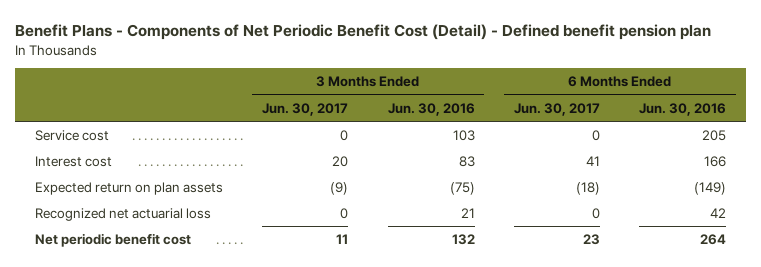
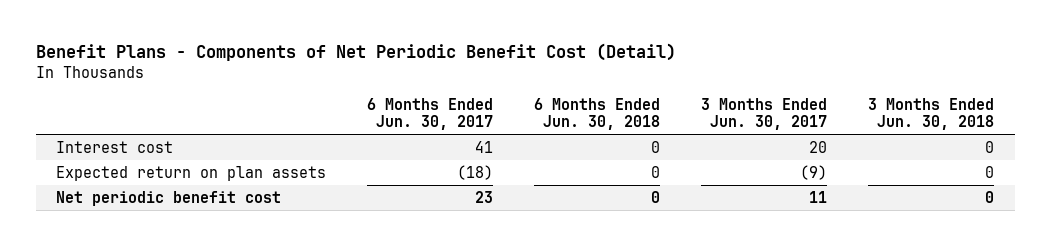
[15,24,712,41] Benefit Plans - Components of Net Periodic Benefit Cost (Detail) - Defined benefit pension plan -> [36,43,677,62] Benefit Plans - Components of Net Periodic Benefit Cost (Detail)
[387,102,475,116] Jun. 30, 2016 -> none
[638,102,726,116] Jun. 30, 2016 -> none
none -> [534,98,661,130] 6 Months Ended Jun. 30, 2018
none -> [868,98,995,130] 3 Months Ended Jun. 30, 2018
[35,130,110,142] Service cost -> none
[35,208,212,222] Recognized net actuarial loss -> none

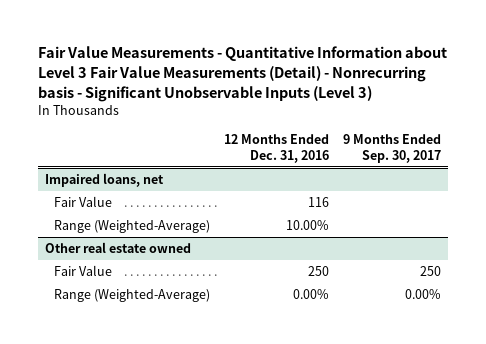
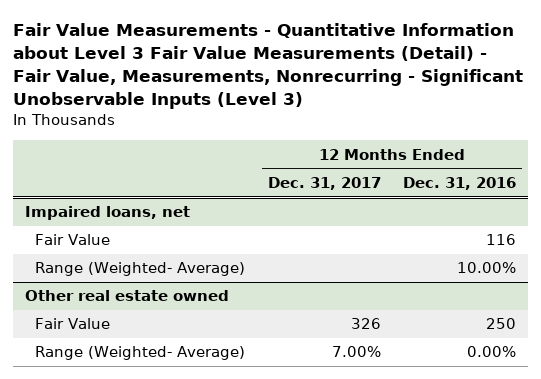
[38,46,448,102] Fair Value Measurements - Quantitative Information about Level 3 Fair Value Measurements (Detail) - Nonrecurring basis - Significant Unobservable Inputs (Level 3) -> [13,23,524,110] Fair Value Measurements - Quantitative Information about Level 3 Fair Value Measurements (Detail) - Fair Value, Measurements, Nonrecurring - Significant Unobservable Inputs (Level 3)
[342,133,441,163] 9 Months Ended Sep. 30, 2017 -> none
none -> [267,176,381,190] Dec. 31, 2017
[54,220,211,234] Range (Weighted-Average) -> [35,262,246,277] Range (Weighted- Average)
[54,289,211,303] Range (Weighted-Average) -> [35,346,246,361] Range (Weighted- Average)

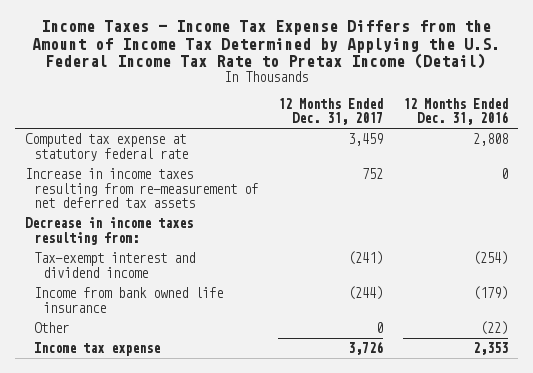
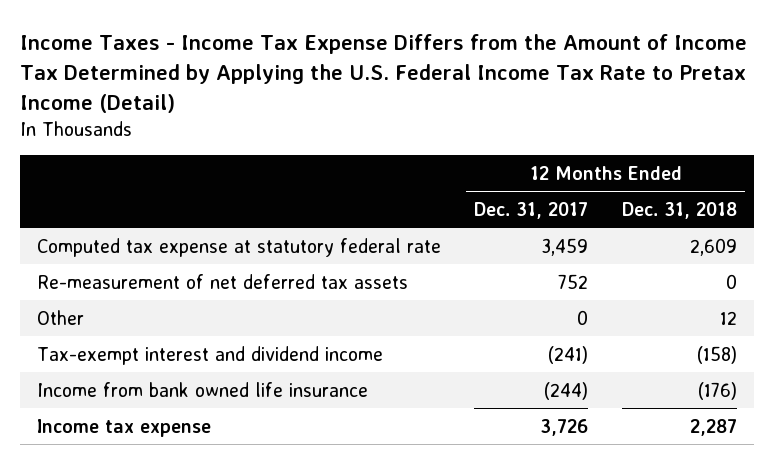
[403,97,509,126] 12 Months Ended Dec. 31, 2016 -> none
none -> [622,201,738,219] Dec. 31, 2018
[24,217,193,245] Decrease in income taxes resulting from: -> none
[24,168,258,209] Increase in income taxes resulting from re-measurement of net deferred tax assets -> [36,273,408,289] Re-measurement of net deferred tax assets
[33,322,69,334] Other -> [36,309,84,325] Other

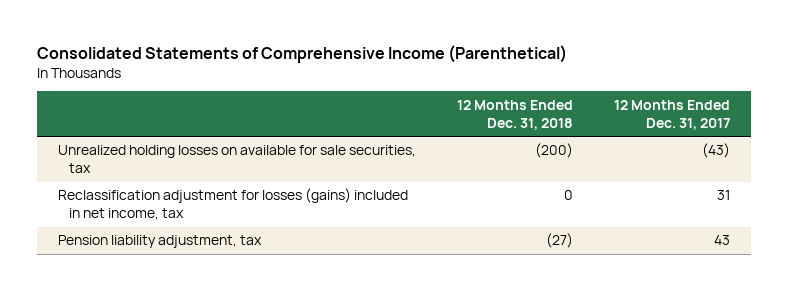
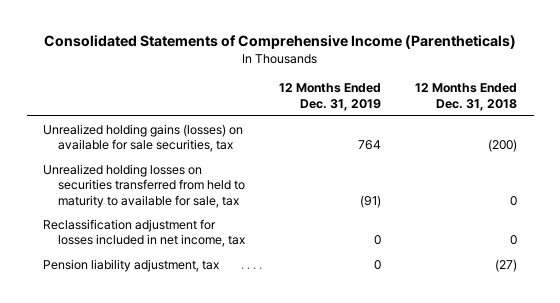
[37,44,568,63] Consolidated Statements of Comprehensive Income (Parenthetical) -> [44,35,517,50] Consolidated Statements of Comprehensive Income (Parentheticals)
[614,99,731,130] 12 Months Ended Dec. 31, 2017 -> none
none -> [279,83,382,111] 12 Months Ended Dec. 31, 2019
[57,145,416,174] Unrealized holding losses on available for sale securities, tax -> [43,123,244,153] Unrealized holding gains (losses) on available for sale securities, tax
none -> [43,163,246,208] Unrealized holding losses on securities transferred from held to maturity to available for sale, tax
[57,188,408,221] Reclassification adjustment for losses (gains) included in net income, tax -> [43,218,246,248] Reclassification adjustment for losses included in net income, tax

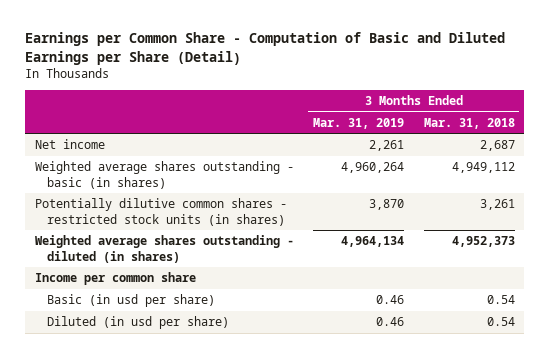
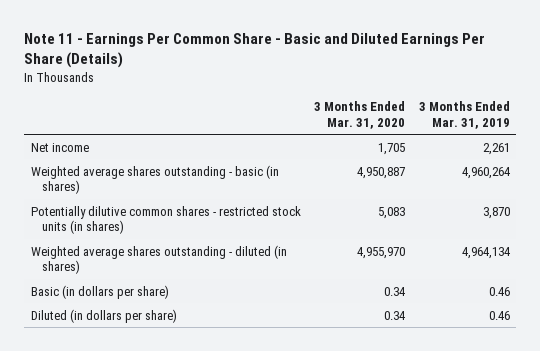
[25,32,506,65] Earnings per Common Share - Computation of Basic and Diluted Earnings per Share (Detail) -> [24,33,486,69] Note 11 - Earnings Per Common Share - Basic and Diluted Earnings Per Share (Details)
[423,117,515,129] Mar. 31, 2018 -> none
none -> [314,101,406,129] 3 Months Ended Mar. 31, 2020
[34,272,196,286] Income per common share -> none
[46,294,215,308] Basic (in usd per share) -> [30,284,169,299] Basic (in dollars per share)
[46,316,229,330] Diluted (in usd per share) -> [30,308,177,323] Diluted (in dollars per share)

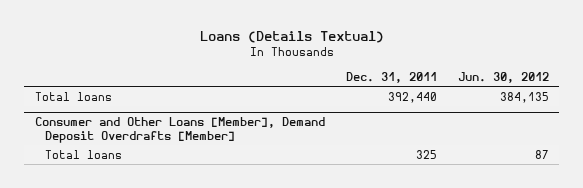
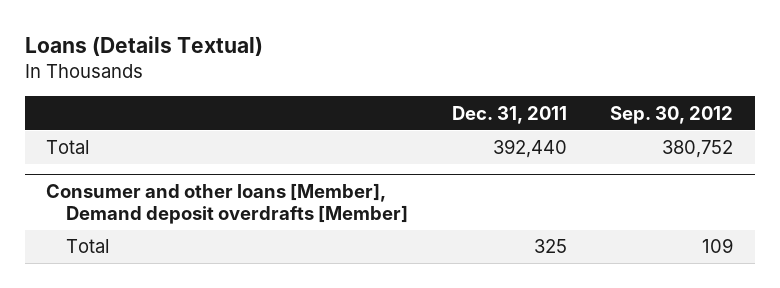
[457,72,549,84] Jun. 30, 2012 -> none
none -> [610,105,734,124] Sep. 30, 2012
[34,91,112,101] Total loans -> [46,140,90,155] Total
[34,117,325,143] Consumer and Other Loans [Member], Demand Deposit Overdrafts [Member] -> [46,183,409,224] Consumer and other loans [Member], Demand deposit overdrafts [Member]
[44,149,122,159] Total loans -> [66,239,110,254] Total

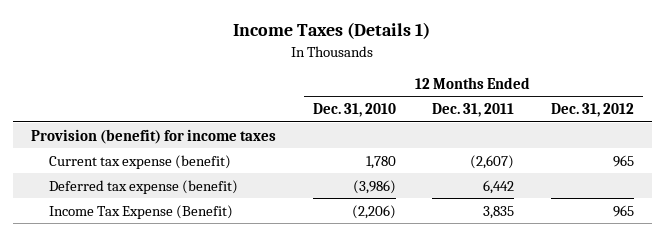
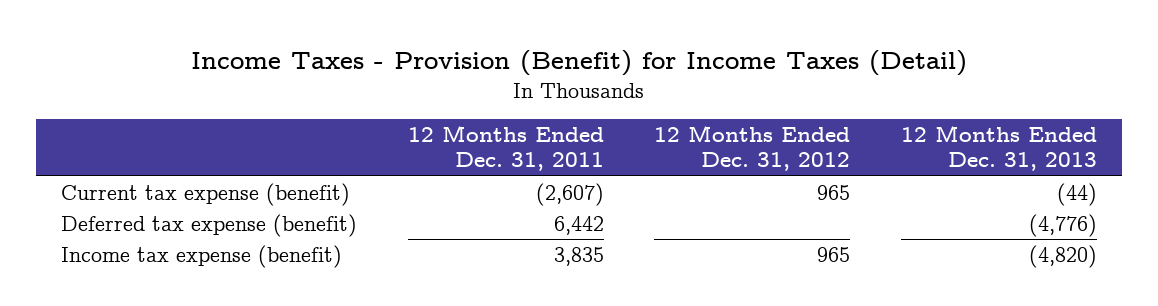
[233,22,431,40] Income Taxes (Details 1) -> [191,49,968,76] Income Taxes - Provision (Benefit) for Income Taxes (Detail)
[312,103,396,118] Dec. 31, 2010 -> none
none -> [900,124,1097,172] 12 Months Ended Dec. 31, 2013
[31,128,277,144] Provision (benefit) for income taxes -> none
[48,204,233,219] Income Tax Expense (Benefit) -> [61,244,343,268] Income tax expense (benefit)

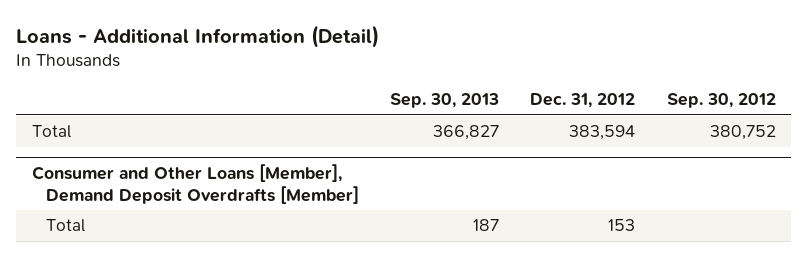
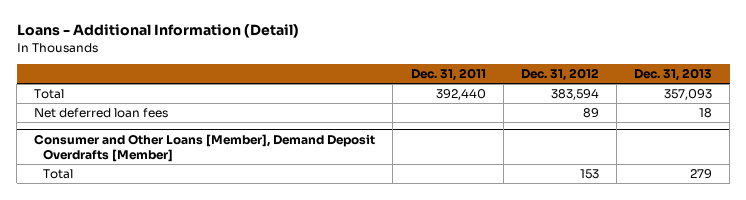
[390,93,500,109] Sep. 30, 2013 -> none
[666,93,776,109] Sep. 30, 2012 -> none
none -> [410,67,486,81] Dec. 31, 2011
none -> [634,67,713,81] Dec. 31, 2013
none -> [34,108,169,119] Net deferred loan fees

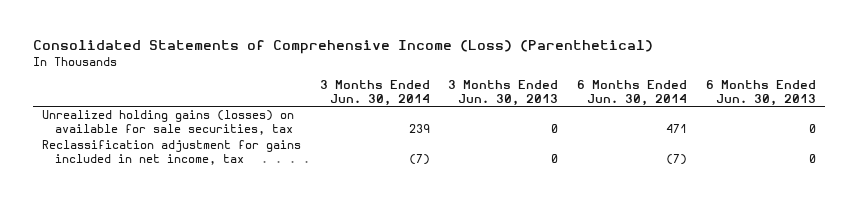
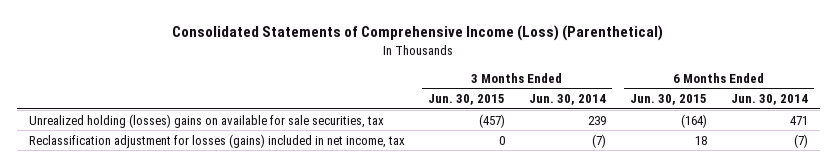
[448,80,559,106] 3 Months Ended Jun. 30, 2013 -> none
[706,80,817,106] 6 Months Ended Jun. 30, 2013 -> none
none -> [428,94,506,106] Jun. 30, 2015
none -> [630,94,708,106] Jun. 30, 2015
[41,110,294,135] Unrealized holding gains (losses) on available for sale securities, tax -> [28,113,384,128] Unrealized holding (losses) gains on available for sale securities, tax
[41,140,301,165] Reclassification adjustment for gains included in net income, tax -> [28,133,405,148] Reclassification adjustment for losses (gains) included in net income, tax

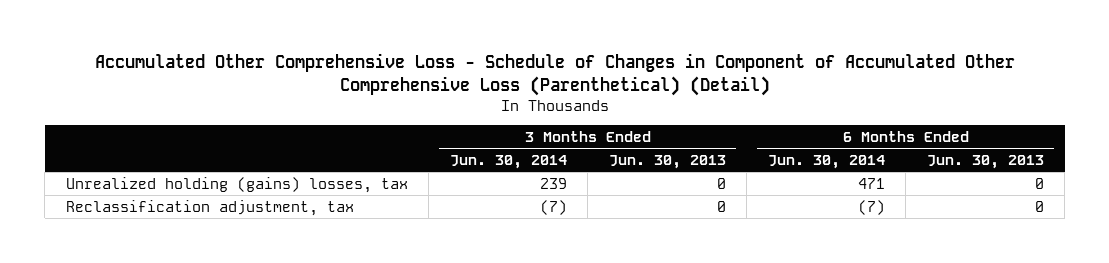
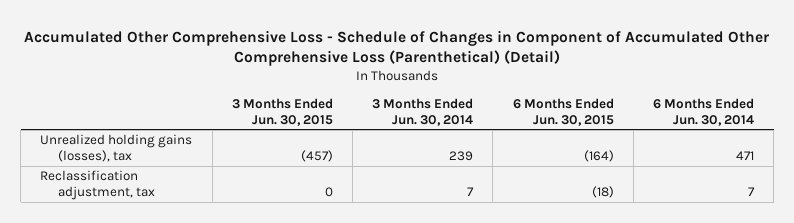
[608,155,726,170] Jun. 30, 2013 -> none
[926,155,1044,170] Jun. 30, 2013 -> none
none -> [231,97,333,126] 3 Months Ended Jun. 30, 2015
none -> [512,97,614,126] 6 Months Ended Jun. 30, 2015
[65,176,408,193] Unrealized holding (gains) losses, tax -> [40,134,193,162] Unrealized holding gains (losses), tax
[539,199,567,215] (7) -> [467,186,475,196] 7
[857,199,885,215] (7) -> [747,186,755,196] 7

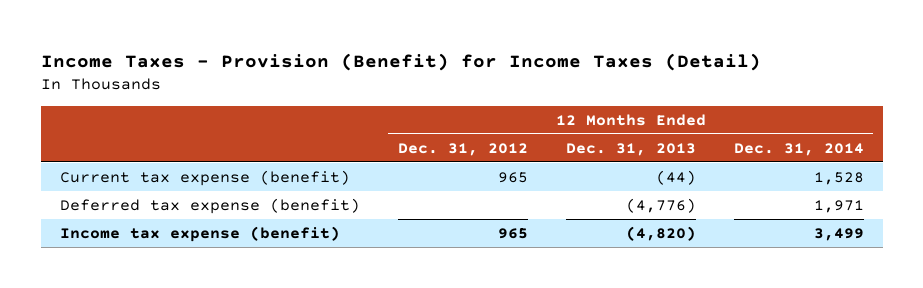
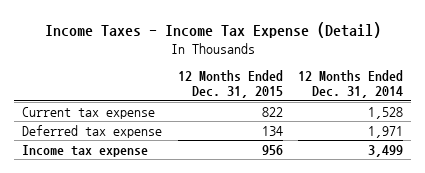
[40,52,761,71] Income Taxes - Provision (Benefit) for Income Taxes (Detail) -> [44,21,381,38] Income Taxes - Income Tax Expense (Detail)
[397,142,528,156] Dec. 31, 2012 -> none
[565,142,696,156] Dec. 31, 2013 -> none
none -> [177,69,283,99] 12 Months Ended Dec. 31, 2015
[59,169,350,186] Current tax expense (benefit) -> [21,106,155,119] Current tax expense
[59,197,360,214] Deferred tax expense (benefit) -> [21,124,162,138] Deferred tax expense
[59,225,340,242] Income tax expense (benefit) -> [21,144,148,157] Income tax expense

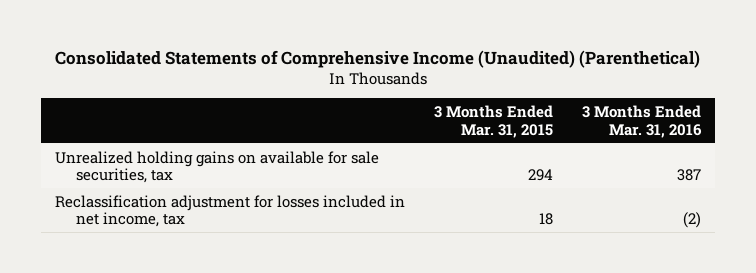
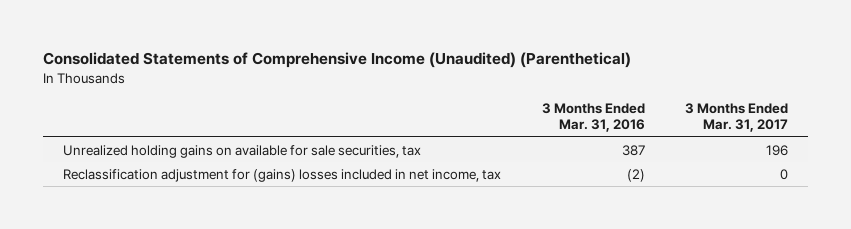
[433,104,553,138] 3 Months Ended Mar. 31, 2015 -> none
none -> [684,103,788,133] 3 Months Ended Mar. 31, 2017
[55,194,406,228] Reclassification adjustment for losses included in net income, tax -> [63,168,502,182] Reclassification adjustment for (gains) losses included in net income, tax

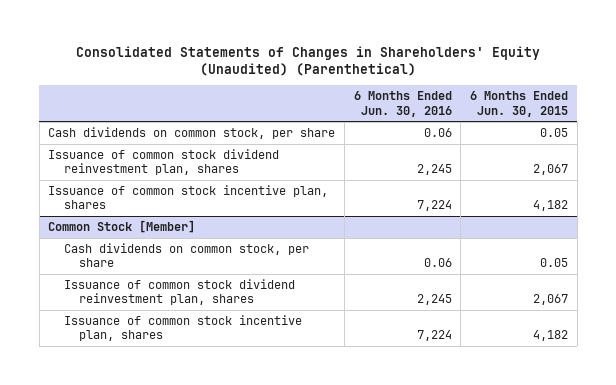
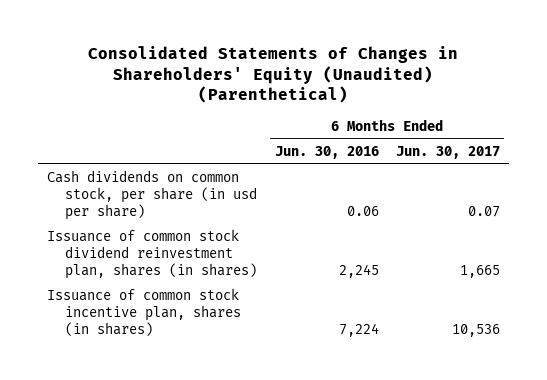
[469,91,568,117] 6 Months Ended Jun. 30, 2015 -> none
none -> [395,145,500,159] Jun. 30, 2017
[48,220,196,234] Common Stock [Member] -> none
[63,243,309,268] Cash dividends on common stock, per share -> none
[63,279,295,306] Issuance of common stock dividend reinvestment plan, shares -> none
[63,315,302,342] Issuance of common stock incentive plan, shares -> none
[48,127,336,140] Cash dividends on common stock, per share -> [46,170,258,220] Cash dividends on common stock, per share (in usd per share)
[48,149,280,176] Issuance of common stock dividend reinvestment plan, shares -> [46,229,258,279] Issuance of common stock dividend reinvestment plan, shares (in shares)
[48,185,329,210] Issuance of common stock incentive plan, shares -> [46,288,242,336] Issuance of common stock incentive plan, shares (in shares)

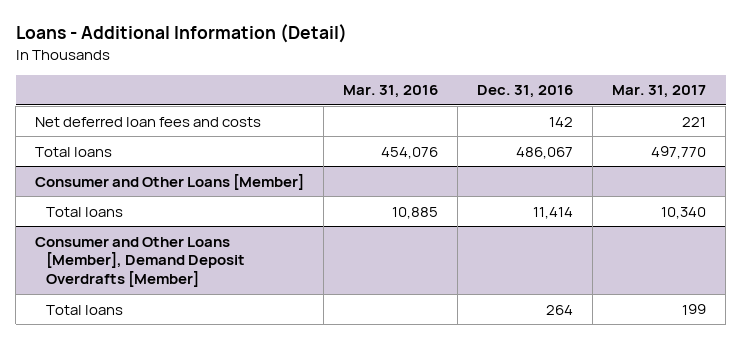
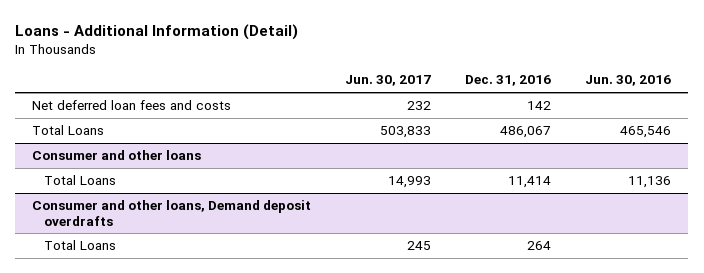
[343,85,439,99] Mar. 31, 2016 -> none
[612,85,707,99] Mar. 31, 2017 -> none
none -> [345,75,432,87] Jun. 30, 2017
none -> [585,75,672,87] Jun. 30, 2016
[35,146,113,157] Total loans -> [32,125,105,136] Total Loans
[35,173,305,190] Consumer and Other Loans [Member] -> [32,150,202,161] Consumer and other loans
[45,206,123,217] Total loans -> [43,175,116,186] Total Loans
[35,236,245,288] Consumer and Other Loans [Member], Demand Deposit Overdrafts [Member] -> [32,200,312,226] Consumer and other loans, Demand deposit overdrafts
[45,304,123,315] Total loans -> [43,240,116,251] Total Loans

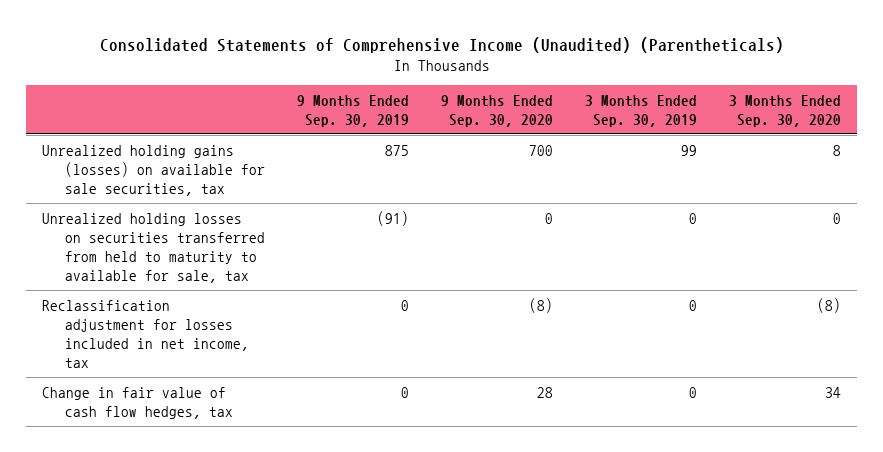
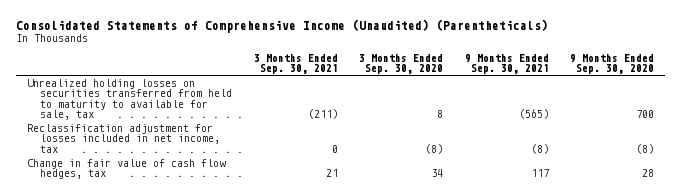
[297,94,410,127] 9 Months Ended Sep. 30, 2019 -> none
[585,94,698,127] 3 Months Ended Sep. 30, 2019 -> none
none -> [253,54,338,75] 3 Months Ended Sep. 30, 2021
none -> [464,54,549,75] 9 Months Ended Sep. 30, 2021
[42,144,266,196] Unrealized holding gains (losses) on available for sale securities, tax -> none
[545,212,554,224] 0 -> [635,109,654,118] 700
[833,212,842,224] 0 -> [437,109,444,118] 8

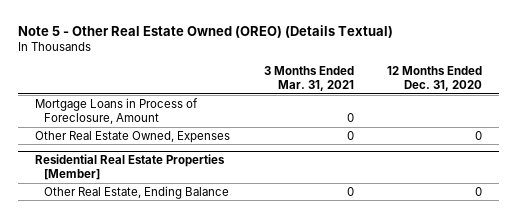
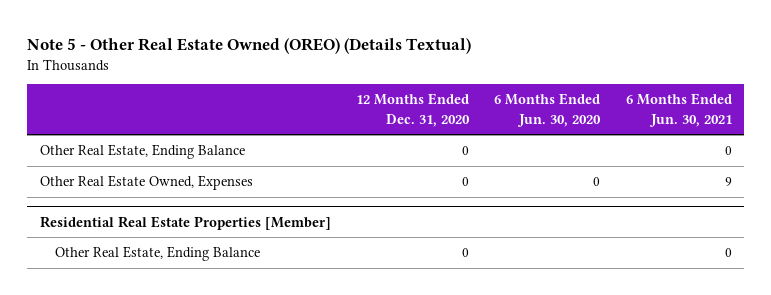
[263,66,354,92] 3 Months Ended Mar. 31, 2021 -> none
none -> [494,93,602,127] 6 Months Ended Jun. 30, 2020
none -> [625,93,732,127] 6 Months Ended Jun. 30, 2021
[34,97,198,125] Mortgage Loans in Process of Foreclosure, Amount -> none
none -> [39,144,245,160] Other Real Estate, Ending Balance

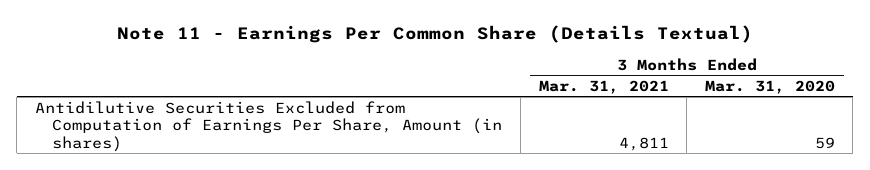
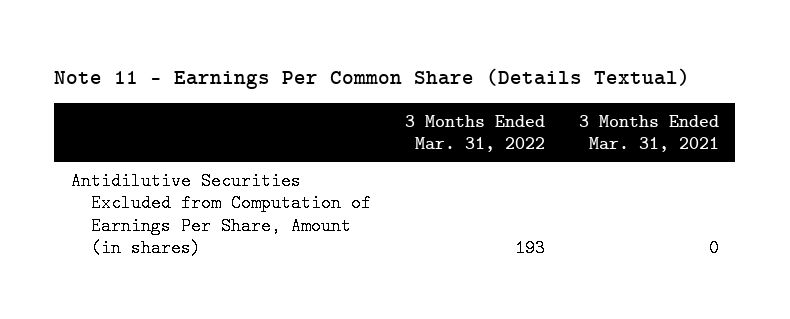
[704,79,835,94] Mar. 31, 2020 -> none
none -> [404,114,545,153] 3 Months Ended Mar. 31, 2022
[618,136,669,151] 4,811 -> [708,238,719,257] 0

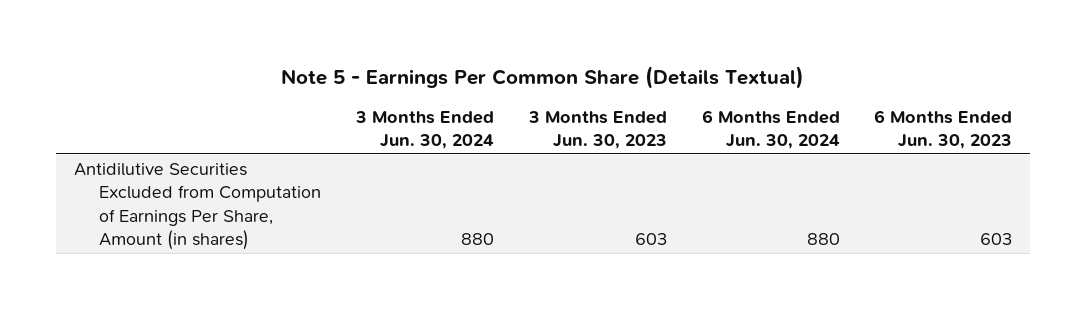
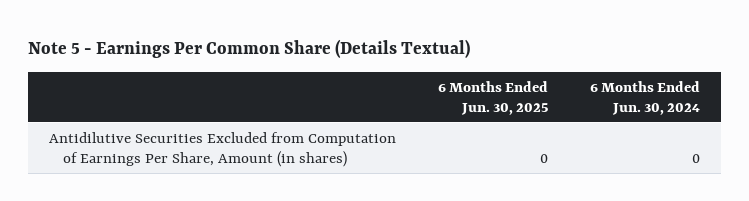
[354,110,494,149] 3 Months Ended Jun. 30, 2024 -> none
[527,110,667,149] 3 Months Ended Jun. 30, 2023 -> none
[874,109,1013,149] 6 Months Ended Jun. 30, 2023 -> none
none -> [437,80,548,115] 6 Months Ended Jun. 30, 2025
[806,232,840,245] 880 -> [692,154,701,164] 0

